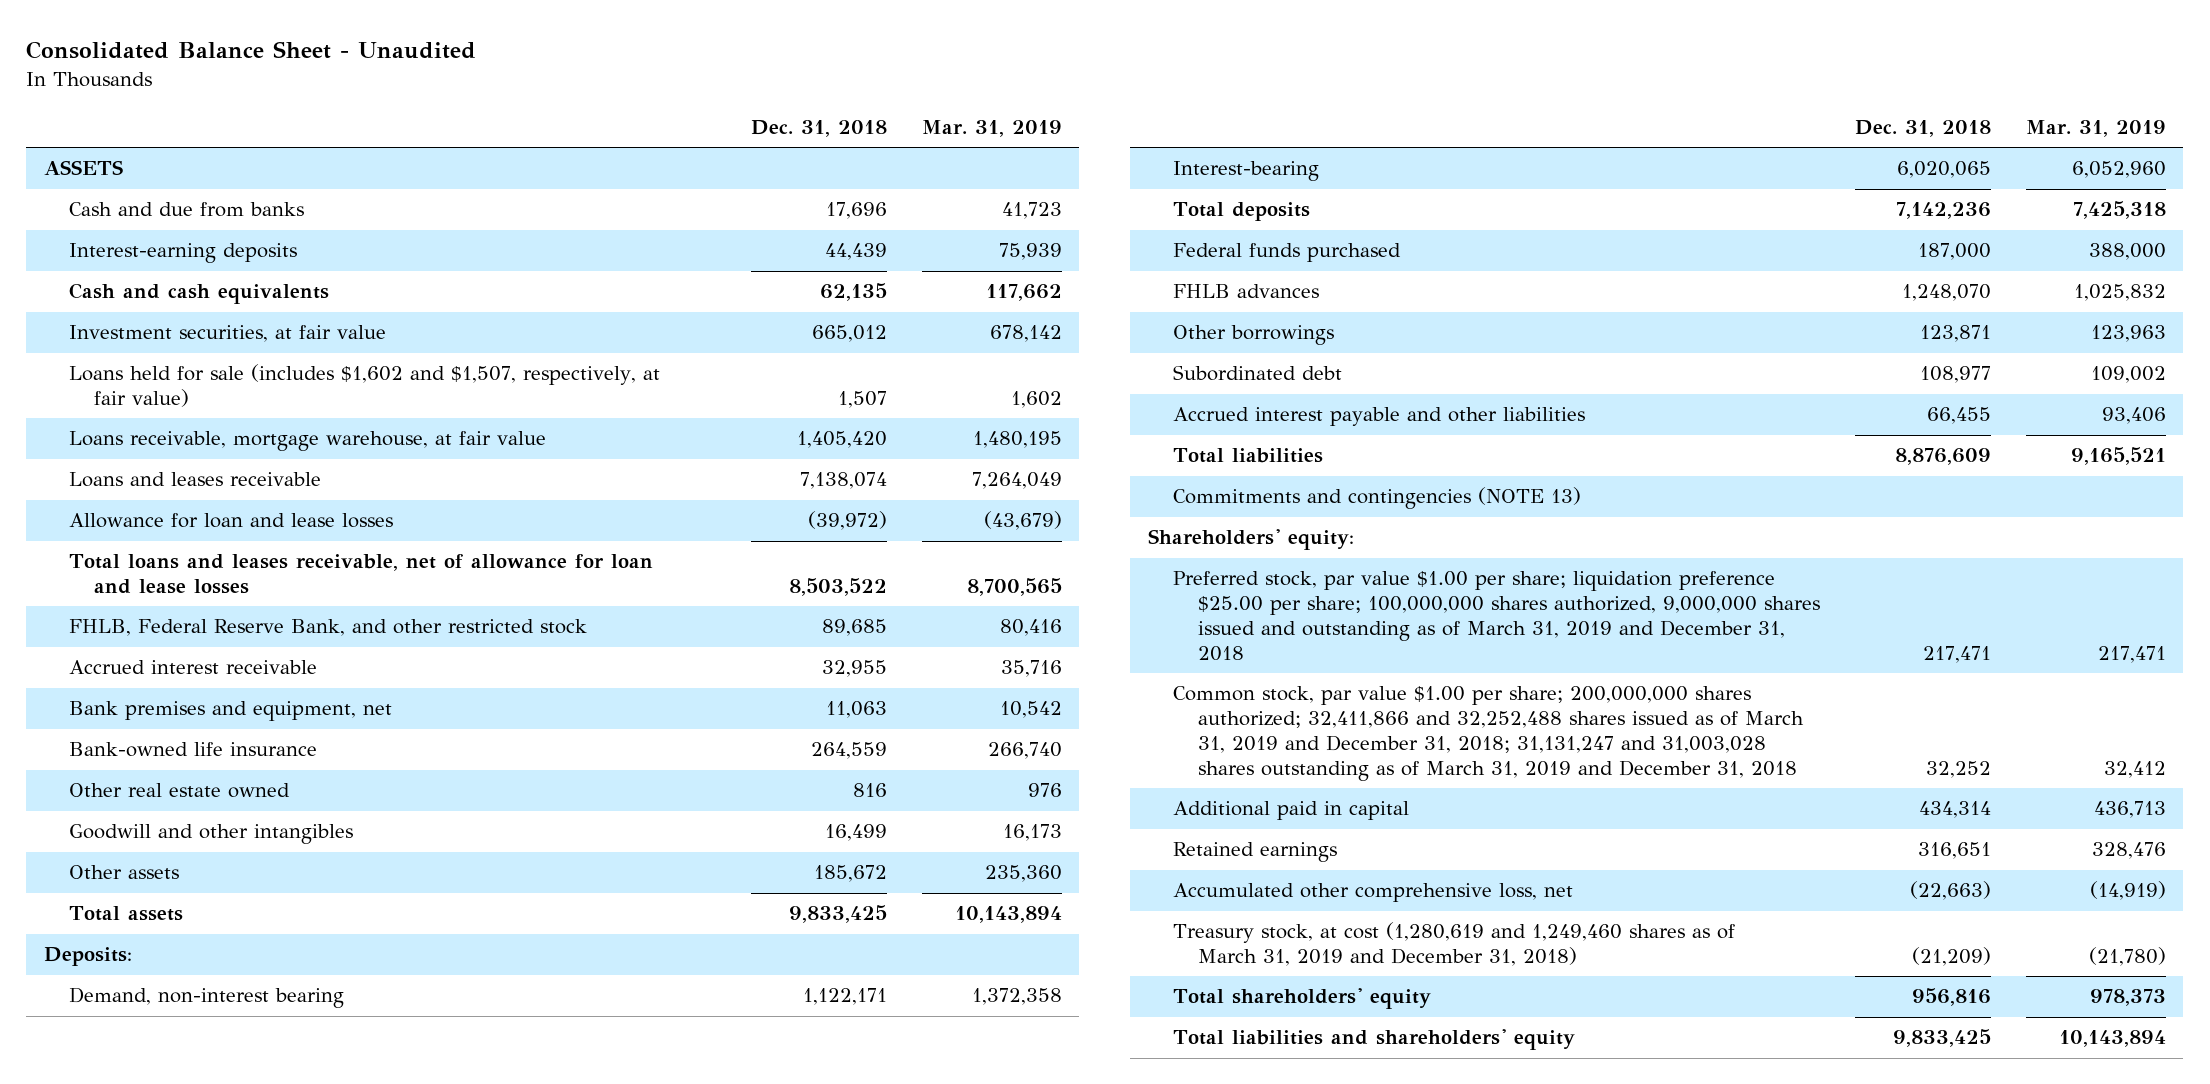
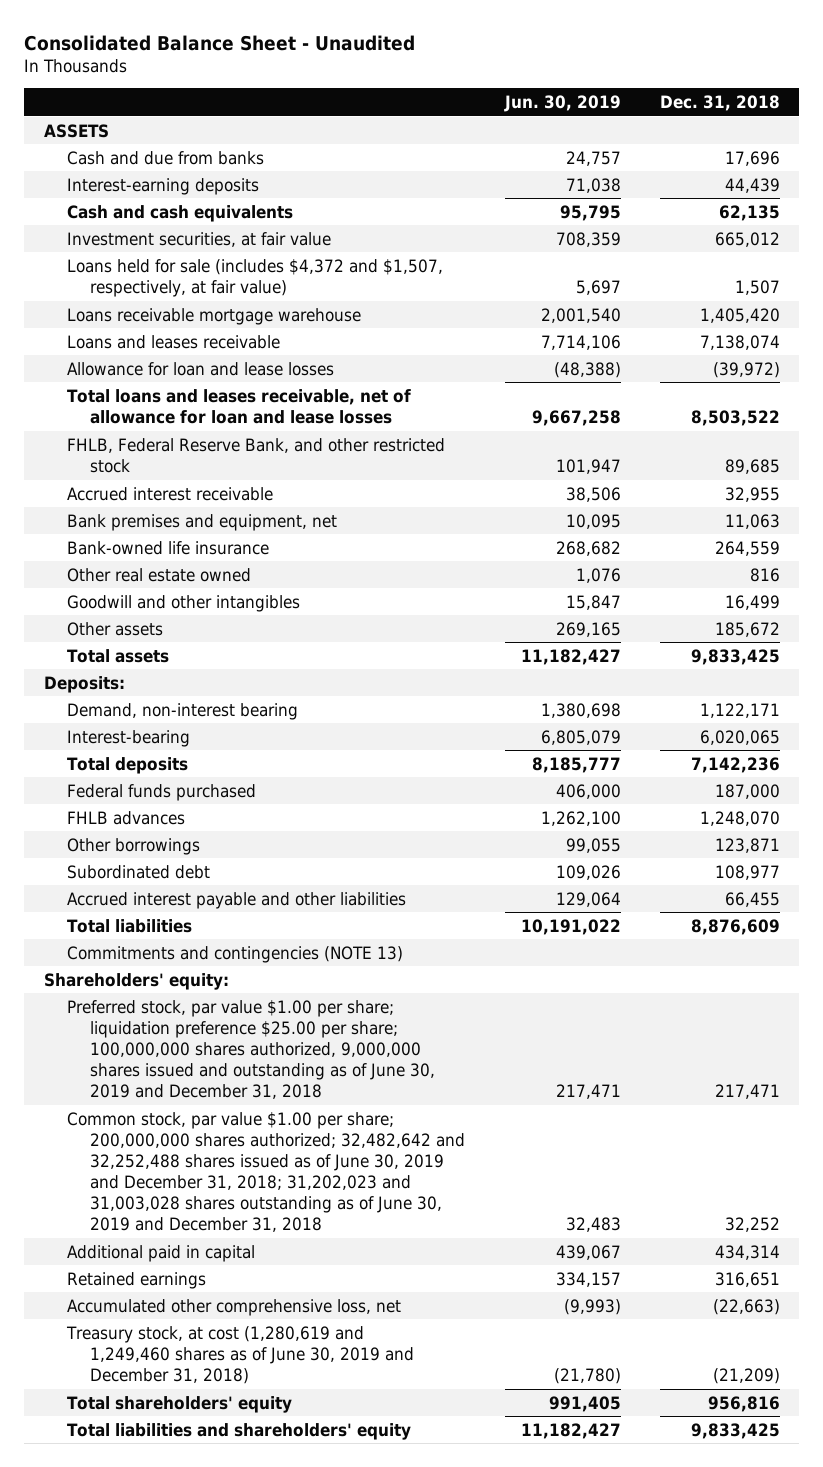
[921,119,1062,137] Mar. 31, 2019 -> none
none -> [503,95,621,113] Jun. 30, 2019
[68,364,660,408] Loans held for sale (includes $1,602 and $1,507, respectively, at fair value) -> [67,258,444,297] Loans held for sale (includes $4,372 and $1,507, respectively, at fair value)
[68,431,546,452] Loans receivable, mortgage warehouse, at fair value -> [67,307,362,325] Loans receivable mortgage warehouse
[1172,571,1820,661] Preferred stock, par value $1.00 per share; liquidation preference $25.00 per share; 100,000,000 shares authorized, 9,000,000 shares issued and outstanding as of March 31, 2019 and December 31, 2018 -> [67,999,436,1099] Preferred stock, par value $1.00 per share; liquidation preference $25.00 per share; 100,000,000 shares authorized, 9,000,000 shares issued and outstanding as of June 30, 2019 and December 31, 2018
[1172,686,1804,781] Common stock, par value $1.00 per share; 200,000,000 shares authorized; 32,411,866 and 32,252,488 shares issued as of March 31, 2019 and December 31, 2018; 31,131,247 and 31,003,028 shares outstanding as of March 31, 2019 and December 31, 2018 -> [67,1111,466,1232] Common stock, par value $1.00 per share; 200,000,000 shares authorized; 32,482,642 and 32,252,488 shares issued as of June 30, 2019 and December 31, 2018; 31,202,023 and 31,003,028 shares outstanding as of June 30, 2019 and December 31, 2018
[1172,922,1735,967] Treasury stock, at cost (1,280,619 and 1,249,460 shares as of March 31, 2019 and December 31, 2018) -> [66,1325,415,1384] Treasury stock, at cost (1,280,619 and 1,249,460 shares as of June 30, 2019 and December 31, 2018)

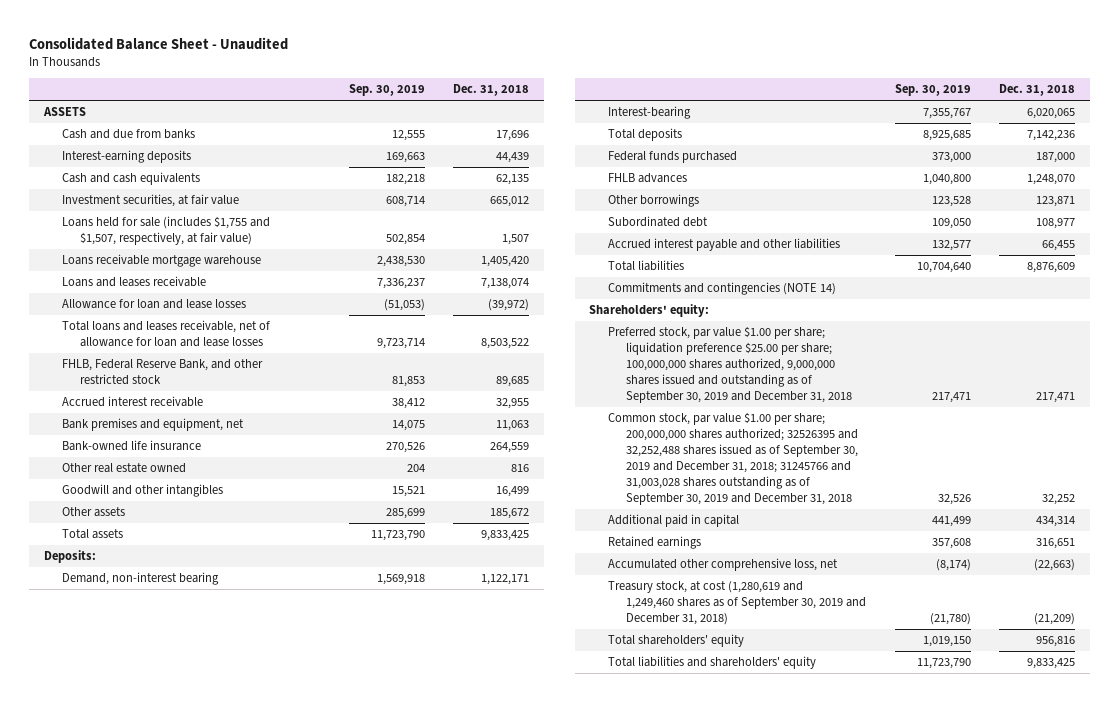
[503,95,621,113] Jun. 30, 2019 -> none
none -> [348,84,425,97] Sep. 30, 2019
[67,258,444,297] Loans held for sale (includes $4,372 and $1,507, respectively, at fair value) -> [61,216,270,246] Loans held for sale (includes $1,755 and $1,507, respectively, at fair value)
[67,945,404,963] Commitments and contingencies (NOTE 13) -> [607,282,836,296] Commitments and contingencies (NOTE 14)
[67,999,436,1099] Preferred stock, par value $1.00 per share; liquidation preference $25.00 per share; 100,000,000 shares authorized, 9,000,000 shares issued and outstanding as of June 30, 2019 and December 31, 2018 -> [607,326,852,404] Preferred stock, par value $1.00 per share; liquidation preference $25.00 per share; 100,000,000 shares authorized, 9,000,000 shares issued and outstanding as of September 30, 2019 and December 31, 2018
[67,1111,466,1232] Common stock, par value $1.00 per share; 200,000,000 shares authorized; 32,482,642 and 32,252,488 shares issued as of June 30, 2019 and December 31, 2018; 31,202,023 and 31,003,028 shares outstanding as of June 30, 2019 and December 31, 2018 -> [607,412,858,506] Common stock, par value $1.00 per share; 200,000,000 shares authorized; 32526395 and 32,252,488 shares issued as of September 30, 2019 and December 31, 2018; 31245766 and 31,003,028 shares outstanding as of September 30, 2019 and December 31, 2018
[66,1325,415,1384] Treasury stock, at cost (1,280,619 and 1,249,460 shares as of June 30, 2019 and December 31, 2018) -> [607,581,866,626] Treasury stock, at cost (1,280,619 and 1,249,460 shares as of September 30, 2019 and December 31, 2018)

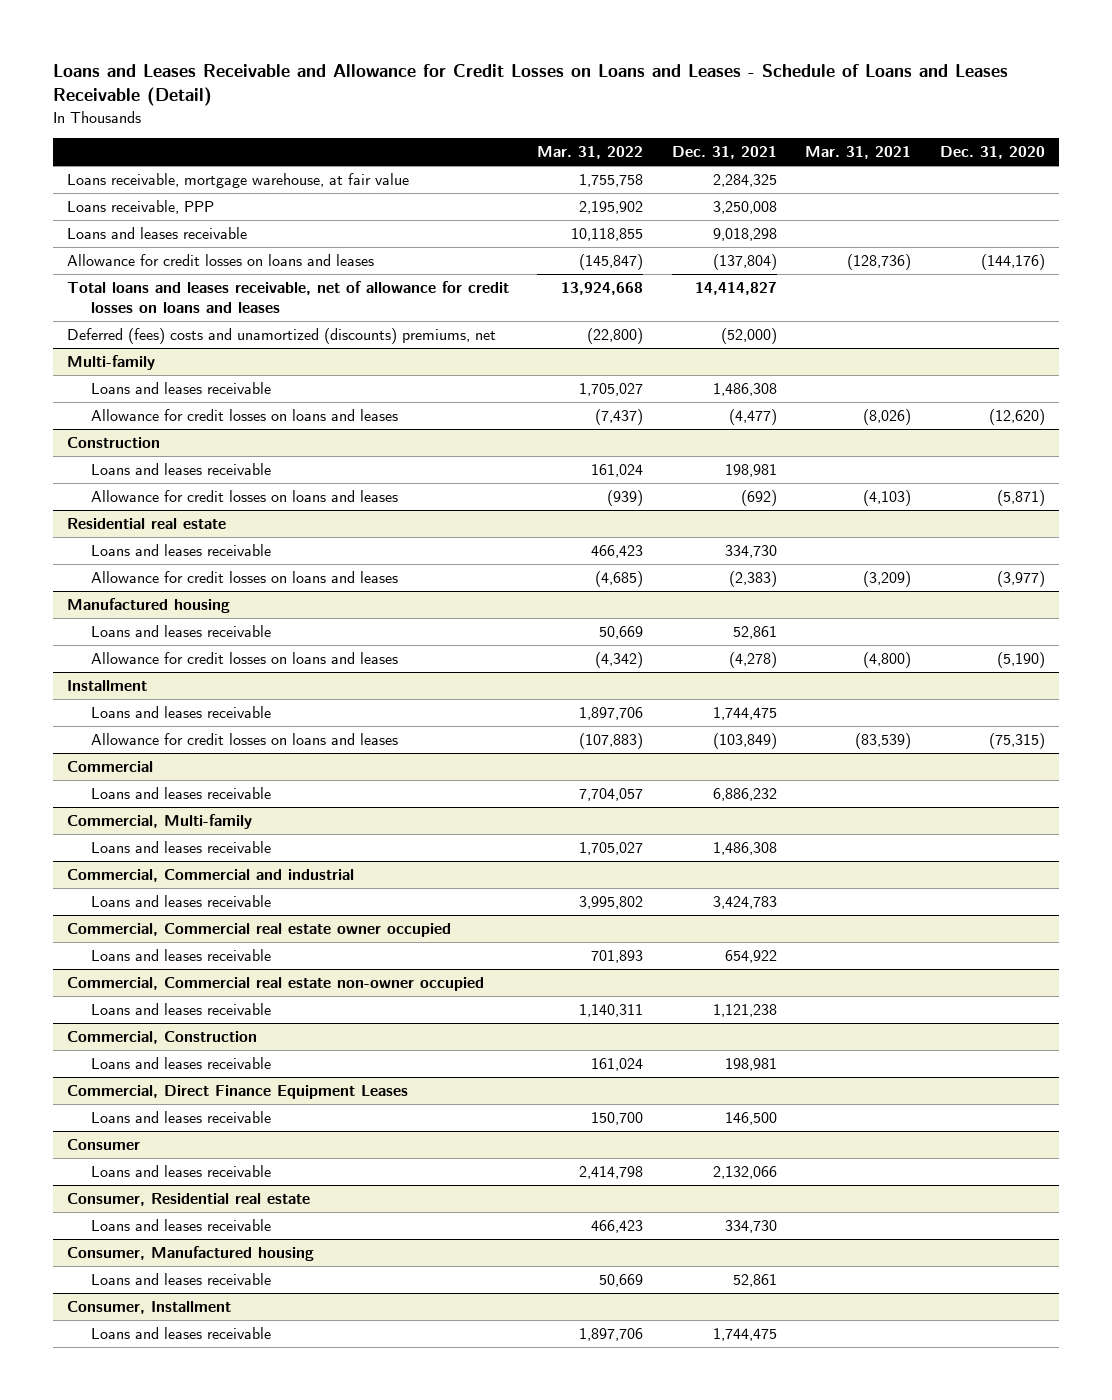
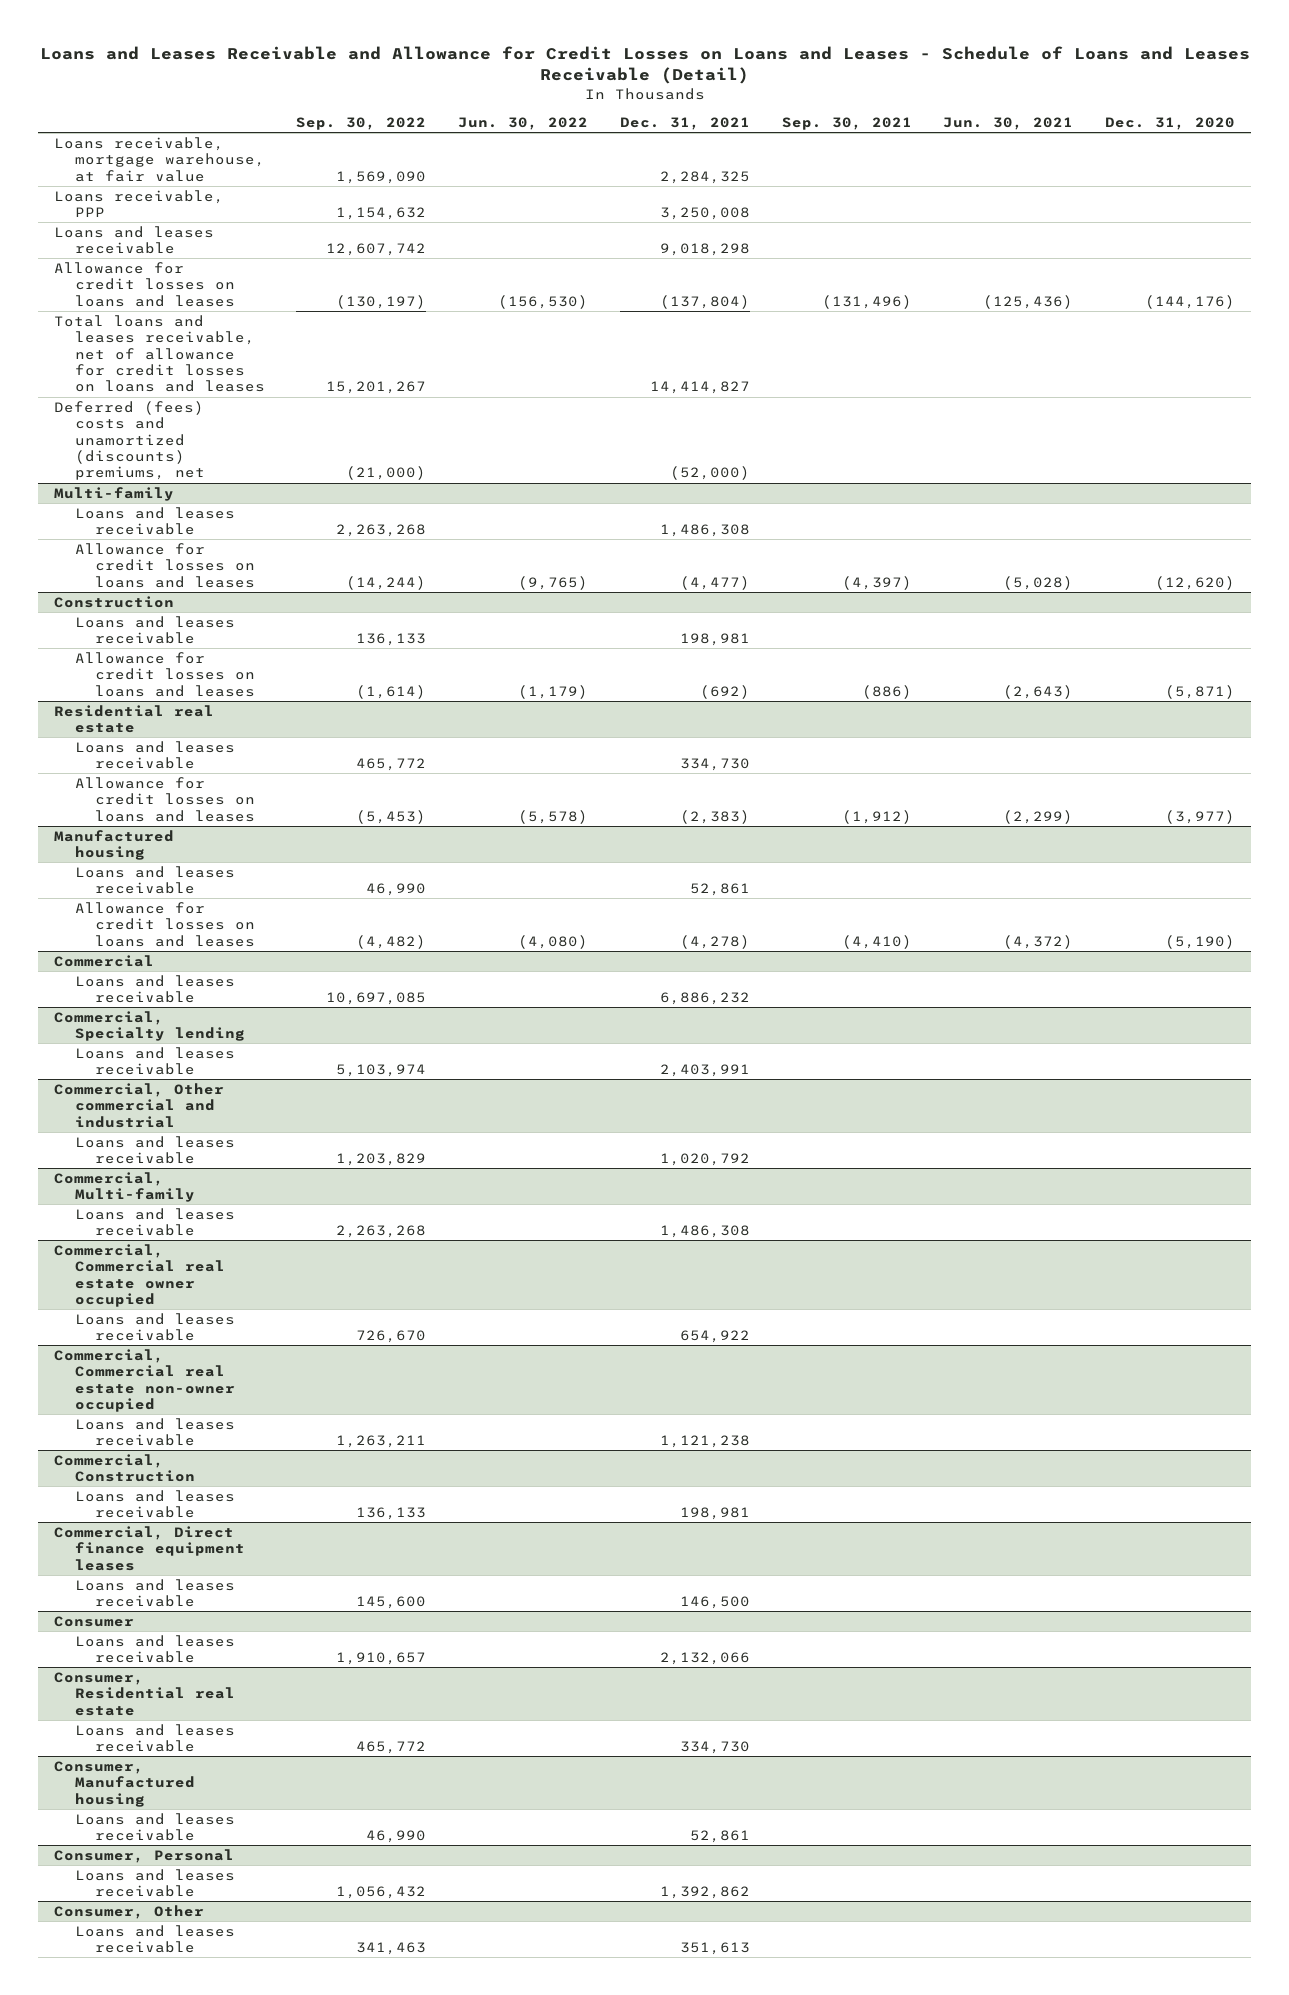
[537,146,644,160] Mar. 31, 2022 -> none
[805,146,912,160] Mar. 31, 2021 -> none
none -> [296,117,427,131] Sep. 30, 2022
none -> [458,117,589,131] Jun. 30, 2022
none -> [781,117,912,131] Sep. 30, 2021
none -> [943,117,1074,131] Jun. 30, 2021
[66,679,147,691] Installment -> none
[90,705,271,718] Loans and leases receivable -> none
[90,732,398,745] Allowance for credit losses on loans and leases -> none
none -> [54,1010,245,1042] Commercial, Specialty lending
none -> [74,1046,235,1076] Loans and leases receivable
none -> [54,1082,225,1128] Commercial, Other commercial and industrial
none -> [74,1135,235,1165] Loans and leases receivable
[66,868,354,882] Commercial, Commercial and industrial -> none
[90,894,271,907] Loans and leases receivable -> none
[66,1084,408,1099] Commercial, Direct Finance Equipment Leases -> [54,1525,245,1571] Commercial, Direct finance equipment leases
[66,1300,231,1314] Consumer, Installment -> none
none -> [54,1848,235,1863] Consumer, Personal
[712,1327,777,1341] 1,744,475 -> [659,1886,750,1900] 1,392,862
none -> [54,1904,205,1919] Consumer, Other
none -> [74,1924,235,1954] Loans and leases receivable

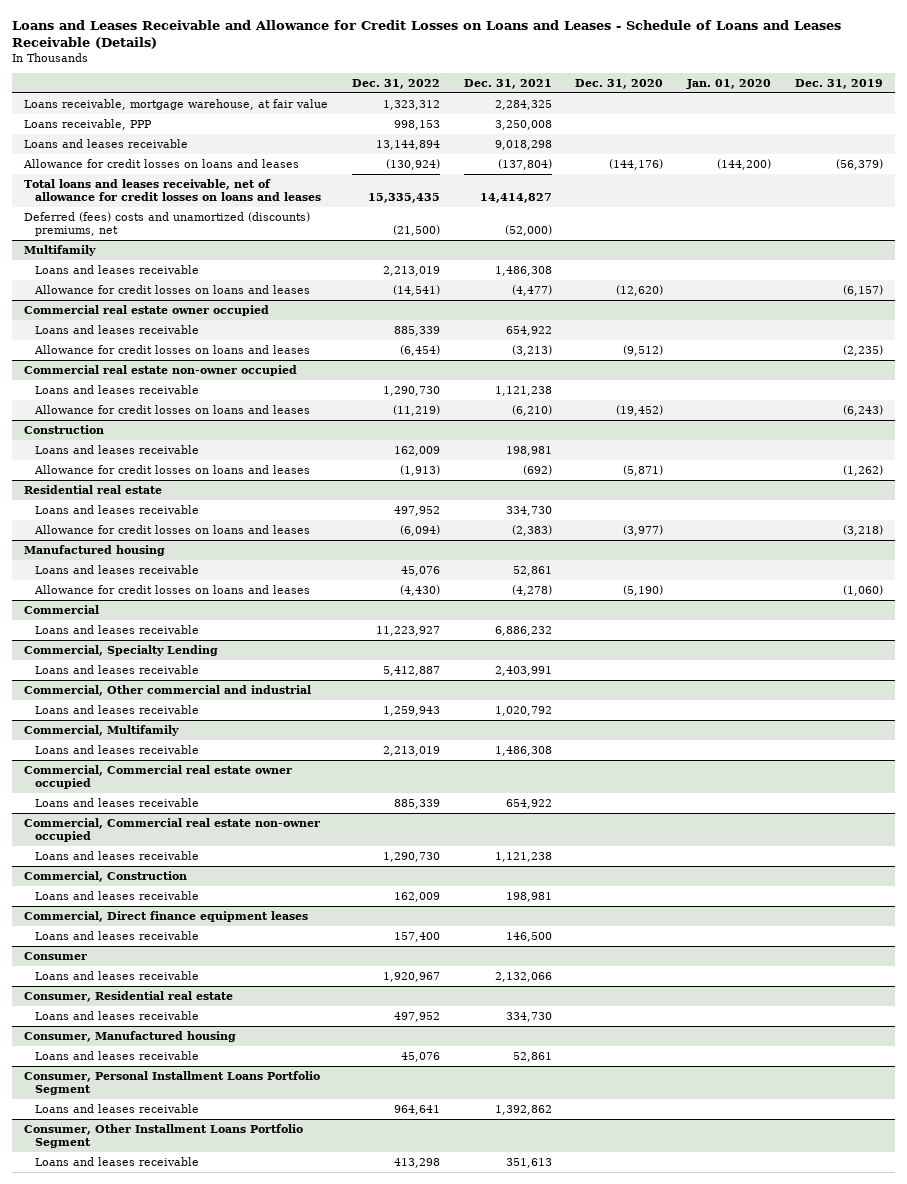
[39,46,1250,85] Loans and Leases Receivable and Allowance for Credit Losses on Loans and Leases - Schedule of Loans and Leases Receivable (Detail) -> [12,19,842,49] Loans and Leases Receivable and Allowance for Credit Losses on Loans and Leases - Schedule of Loans and Leases Receivable (Details)
[296,117,427,131] Sep. 30, 2022 -> none
[458,117,589,131] Jun. 30, 2022 -> none
[781,117,912,131] Sep. 30, 2021 -> none
[943,117,1074,131] Jun. 30, 2021 -> none
none -> [351,78,440,89] Dec. 31, 2022
none -> [686,78,772,89] Jan. 01, 2020
none -> [794,78,883,89] Dec. 31, 2019
[54,486,175,501] Multi-family -> [24,245,97,257] Multifamily
none -> [24,305,270,317] Commercial real estate owner occupied
none -> [35,325,200,335] Loans and leases receivable
none -> [34,345,311,355] Allowance for credit losses on loans and leases
none -> [24,365,298,377] Commercial real estate non-owner occupied
none -> [35,385,200,395] Loans and leases receivable
none -> [34,405,311,415] Allowance for credit losses on loans and leases
[54,1010,245,1042] Commercial, Specialty lending -> [24,645,219,657] Commercial, Specialty Lending
[54,1171,195,1203] Commercial, Multi-family -> none
none -> [24,725,180,737] Commercial, Multifamily
[54,1848,235,1863] Consumer, Personal -> none
none -> [24,1071,321,1096] Consumer, Personal Installment Loans Portfolio Segment
[54,1904,205,1919] Consumer, Other -> none
none -> [24,1124,304,1149] Consumer, Other Installment Loans Portfolio Segment

